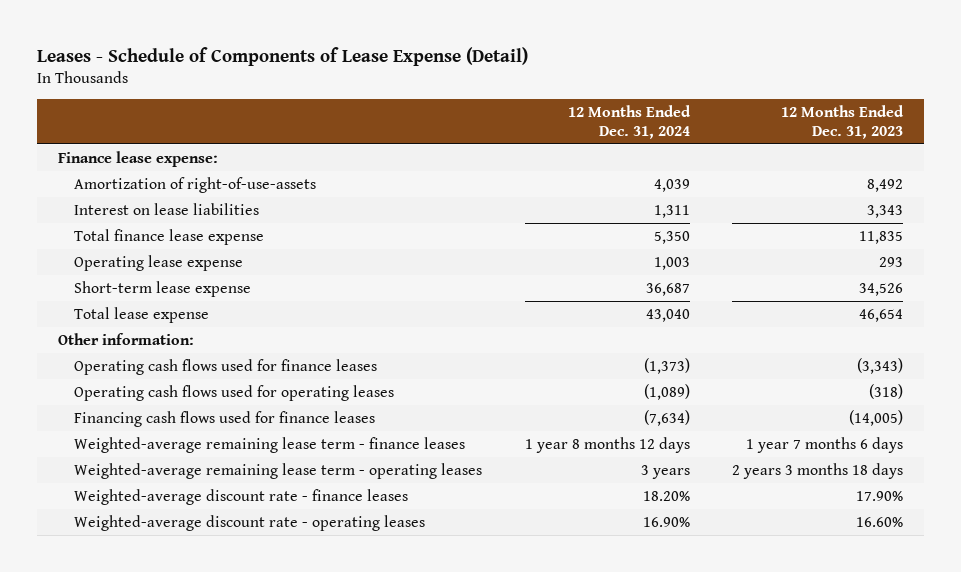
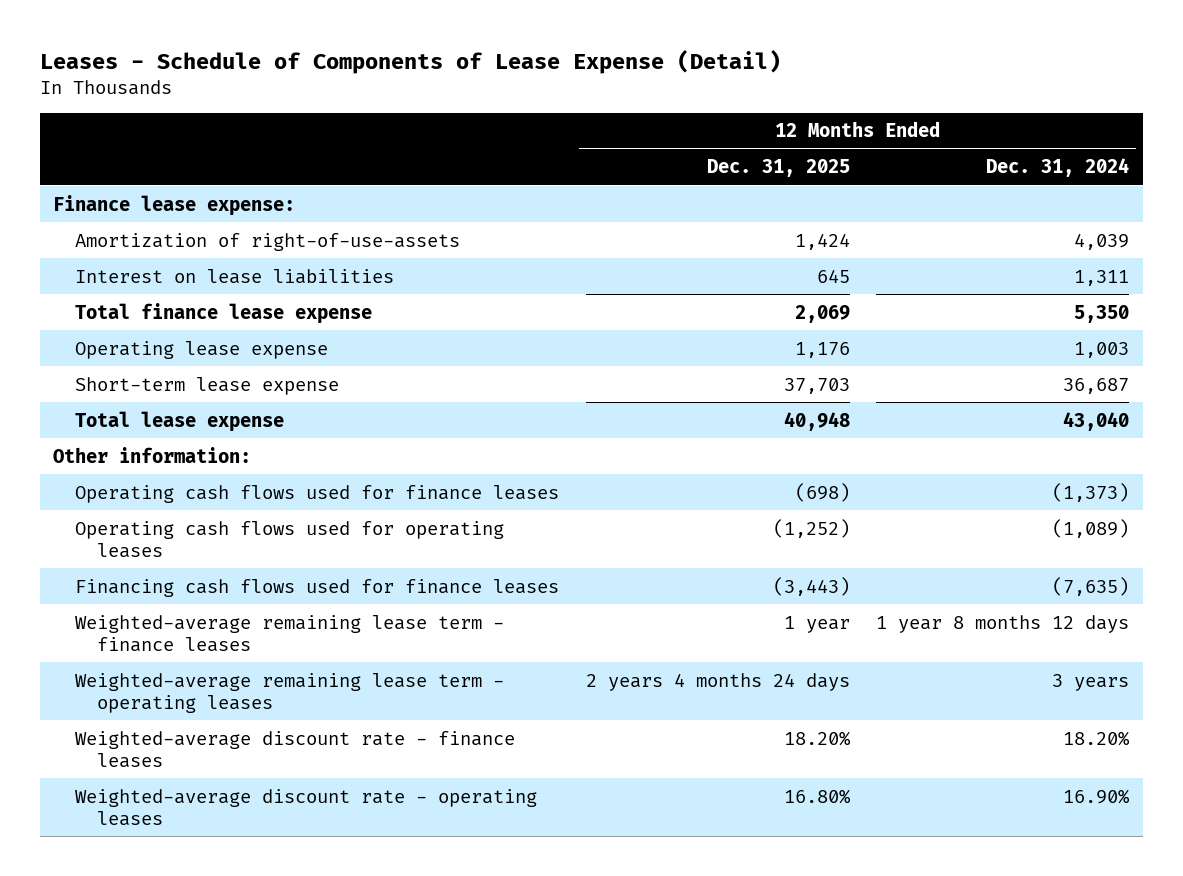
[781,105,905,139] 12 Months Ended Dec. 31, 2023 -> none
none -> [706,159,850,178] Dec. 31, 2025
[643,409,690,426] (7,634) -> [1052,576,1130,596] (7,635)

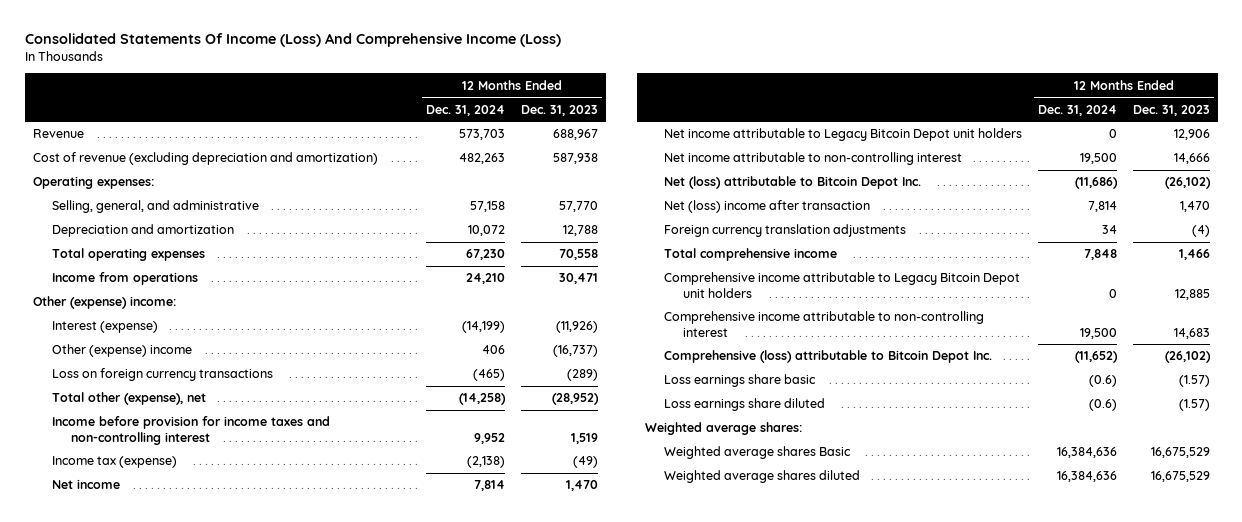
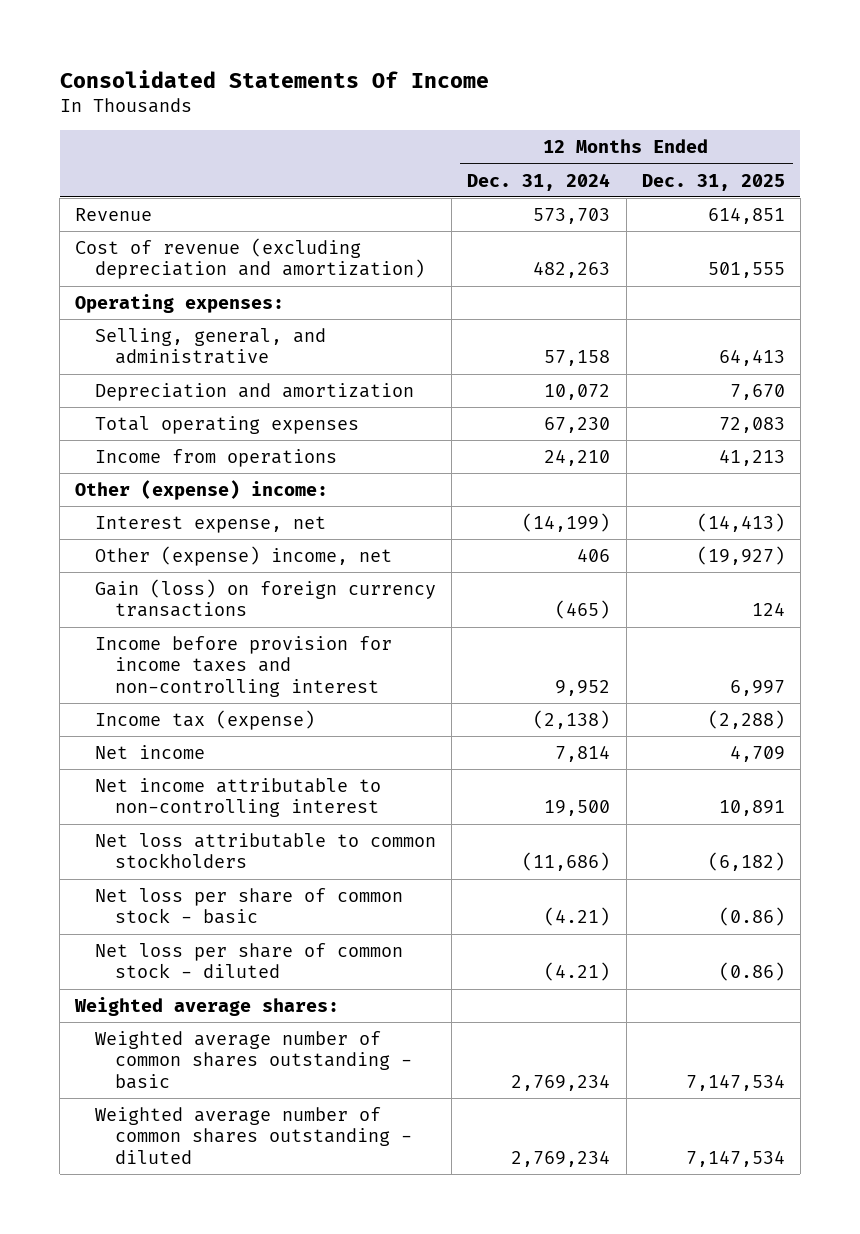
[24,32,561,47] Consolidated Statements Of Income (Loss) And Comprehensive Income (Loss) -> [59,69,489,88] Consolidated Statements Of Income
[520,104,598,116] Dec. 31, 2023 -> none
none -> [641,173,785,191] Dec. 31, 2025
[51,392,206,406] Total other (expense), net -> none
[51,321,158,334] Interest (expense) -> [95,515,327,533] Interest expense, net
[51,344,192,358] Other (expense) income -> [95,545,393,566] Other (expense) income, net
[51,368,273,382] Loss on foreign currency transactions -> [95,578,437,618] Gain (loss) on foreign currency transactions
[663,128,1022,142] Net income attributable to Legacy Bitcoin Depot unit holders -> none
[663,200,870,214] Net (loss) income after transaction -> none
[663,224,906,238] Foreign currency translation adjustments -> none
[663,248,837,262] Total comprehensive income -> none
[663,272,1020,298] Comprehensive income attributable to Legacy Bitcoin Depot unit holders -> none
[663,311,984,337] Comprehensive income attributable to non-controlling interest -> none
[663,350,992,364] Comprehensive (loss) attributable to Bitcoin Depot Inc. -> none
[663,176,921,190] Net (loss) attributable to Bitcoin Depot Inc. -> [95,832,437,869] Net loss attributable to common stockholders
[663,374,816,388] Loss earnings share basic -> [95,887,404,925] Net loss per share of common stock - basic
[1088,375,1117,388] (0.6) -> [544,907,611,927] (4.21)
[663,398,825,412] Loss earnings share diluted -> [95,942,404,979] Net loss per share of common stock - diluted
[1088,399,1117,412] (0.6) -> [544,962,611,982] (4.21)
[663,446,851,460] Weighted average shares Basic -> [95,1030,412,1089] Weighted average number of common shares outstanding - basic
[1056,447,1117,459] 16,384,636 -> [511,1074,611,1091] 2,769,234
[663,470,860,484] Weighted average shares diluted -> [95,1106,412,1164] Weighted average number of common shares outstanding - diluted
[1056,471,1117,483] 16,384,636 -> [511,1150,611,1167] 2,769,234

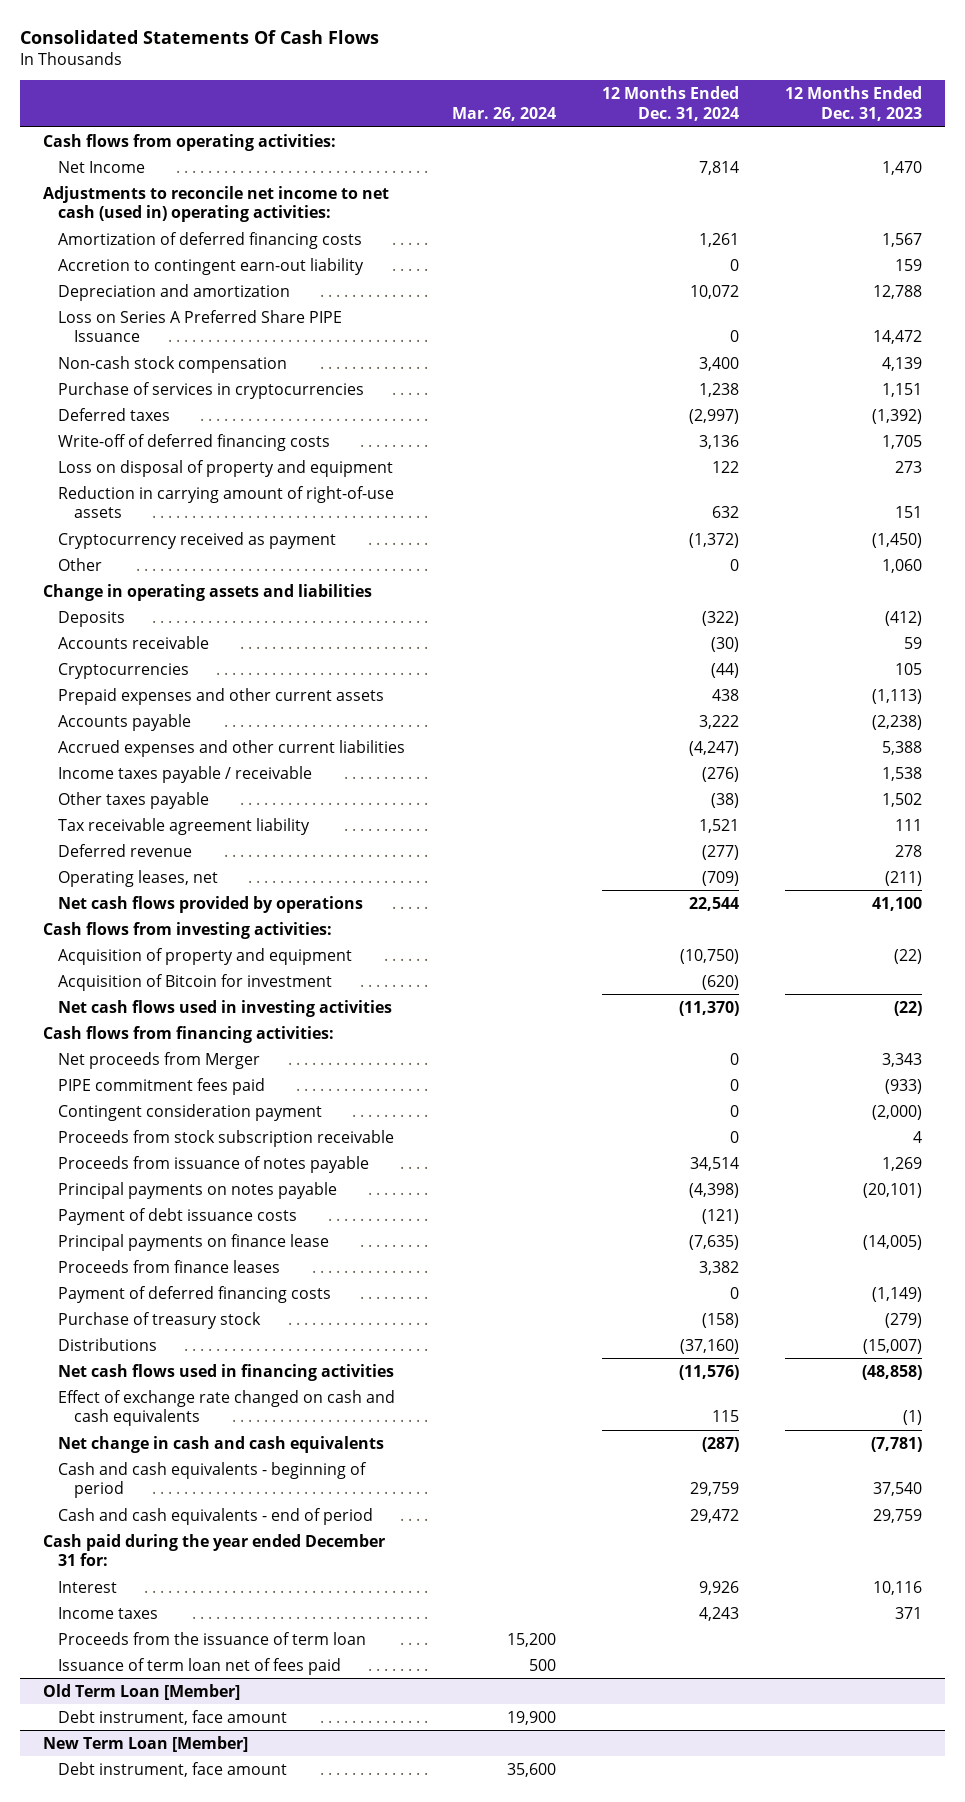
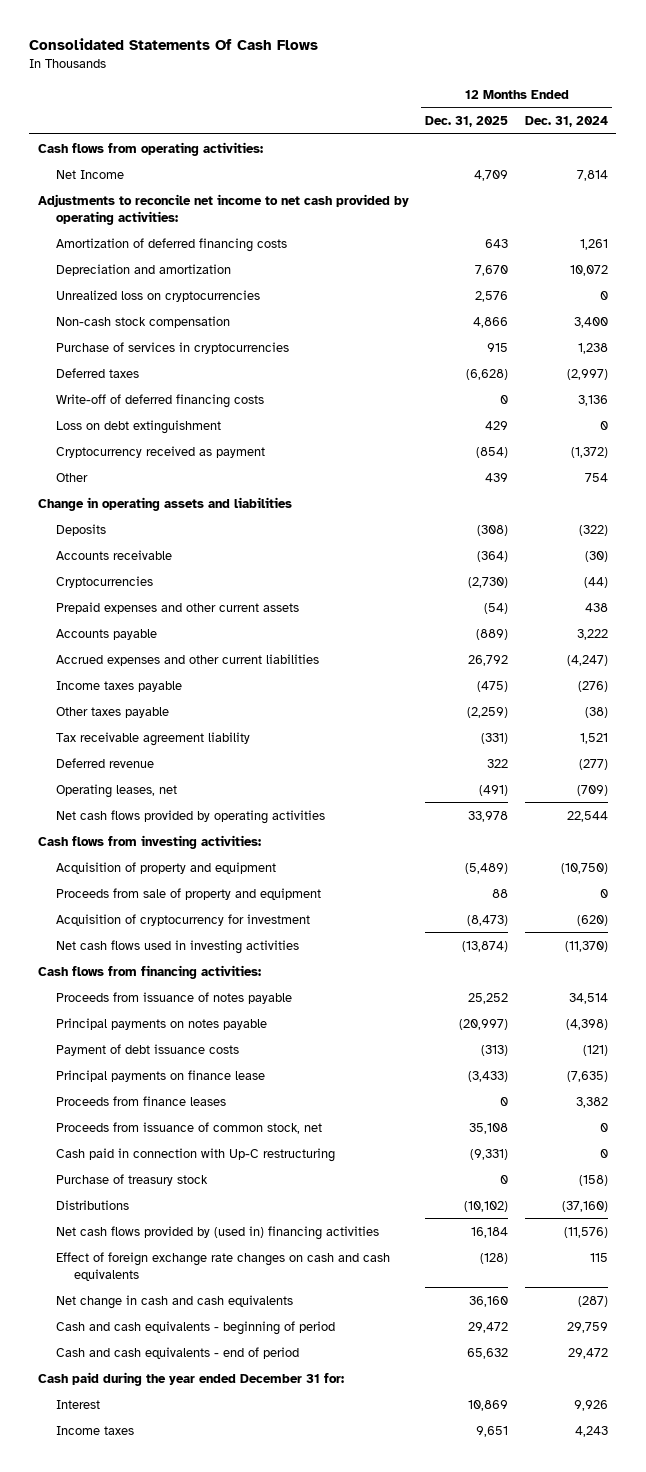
[451,106,556,121] Mar. 26, 2024 -> none
[785,86,923,121] 12 Months Ended Dec. 31, 2023 -> none
none -> [425,115,509,127] Dec. 31, 2025
[42,185,389,223] Adjustments to reconcile net income to net cash (used in) operating activities: -> [37,193,409,225] Adjustments to reconcile net income to net cash provided by operating activities:
[58,257,365,275] Accretion to contingent earn-out liability -> none
[58,309,343,343] Loss on Series A Preferred Share PIPE Issuance -> none
none -> [55,289,260,302] Unrealized loss on cryptocurrencies
[58,459,394,477] Loss on disposal of property and equipment -> none
[58,485,395,519] Reduction in carrying amount of right-of-use assets -> none
none -> [55,419,221,434] Loss on debt extinguishment
[729,558,739,571] 0 -> [584,472,608,482] 754
[58,765,313,783] Income taxes payable / receivable -> [55,680,182,692] Income taxes payable
[58,895,364,913] Net cash flows provided by operations -> [55,809,325,824] Net cash flows provided by operating activities
none -> [55,887,321,900] Proceeds from sale of property and equipment
[58,973,333,991] Acquisition of Bitcoin for investment -> [55,913,310,926] Acquisition of cryptocurrency for investment
[58,1051,261,1069] Net proceeds from Merger -> none
[58,1077,266,1095] PIPE commitment fees paid -> none
[58,1103,323,1121] Contingent consideration payment -> none
[58,1129,395,1147] Proceeds from stock subscription receivable -> none
[58,1285,332,1303] Payment of deferred financing costs -> none
none -> [55,1121,322,1134] Proceeds from issuance of common stock, net
none -> [55,1147,335,1162] Cash paid in connection with Up-C restructuring
[58,1363,395,1381] Net cash flows used in financing activities -> [55,1225,379,1240] Net cash flows provided by (used in) financing activities
[58,1389,396,1427] Effect of exchange rate changed on cash and cash equivalents -> [55,1251,390,1281] Effect of foreign exchange rate changes on cash and cash equivalents
[58,1631,367,1645] Proceeds from the issuance of term loan -> none
[58,1657,342,1675] Issuance of term loan net of fees paid -> none
[42,1683,240,1700] Old Term Loan [Member] -> none
[58,1709,288,1725] Debt instrument, face amount -> none
[42,1735,248,1752] New Term Loan [Member] -> none
[58,1761,288,1777] Debt instrument, face amount -> none

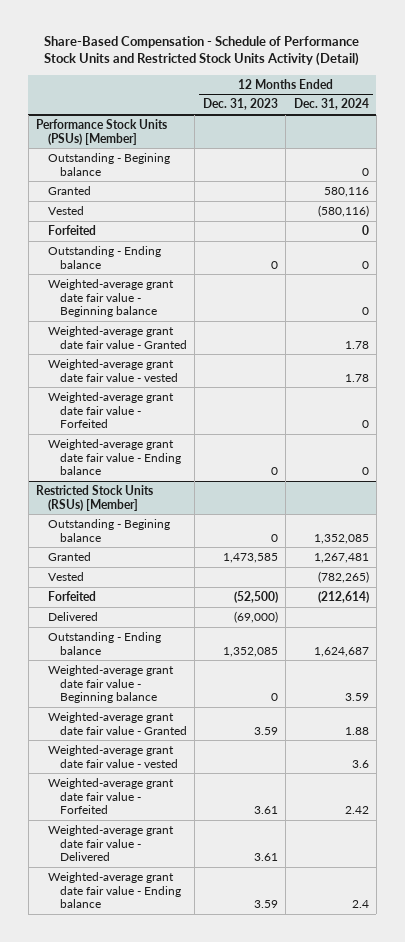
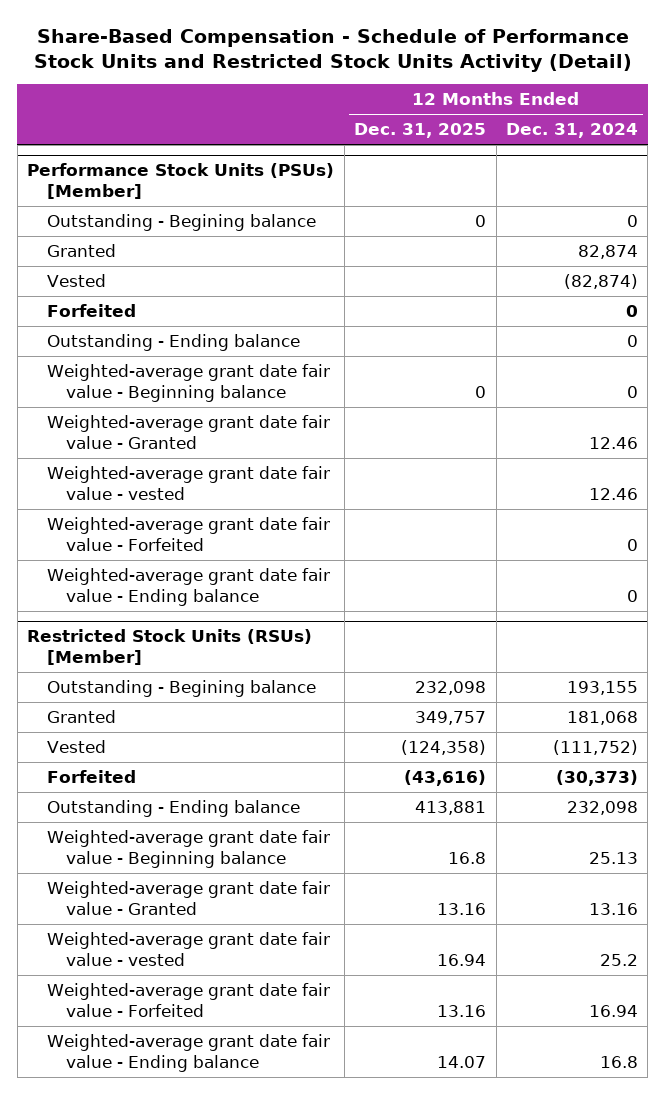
[202,98,278,111] Dec. 31, 2023 -> none
none -> [354,123,487,139] Dec. 31, 2025
[323,186,369,197] 580,116 -> [577,244,638,259] 82,874
[317,204,369,217] (580,116) -> [563,273,638,289] (82,874)
[344,340,369,349] 1.78 -> [588,436,638,449] 12.46
[344,373,369,382] 1.78 -> [588,487,638,500] 12.46
[47,611,98,621] Delivered -> none
[47,824,174,862] Weighted-average grant date fair value - Delivered -> none
[313,533,369,544] 1,352,085 -> [566,680,638,695] 193,155
[313,552,369,563] 1,267,481 -> [566,710,638,725] 181,068
[317,570,369,583] (782,265) -> [552,739,638,755] (111,752)
[317,590,369,603] (212,614) -> [555,769,638,786] (30,373)
[313,646,369,657] 1,624,687 -> [566,800,638,815] 232,098
[344,693,369,702] 3.59 -> [588,851,638,864] 25.13
[344,726,369,735] 1.88 -> [588,902,638,915] 13.16
[351,759,369,768] 3.6 -> [599,953,638,966] 25.2
[344,806,369,815] 2.42 -> [588,1004,638,1017] 16.94
[351,900,369,909] 2.4 -> [599,1055,638,1068] 16.8

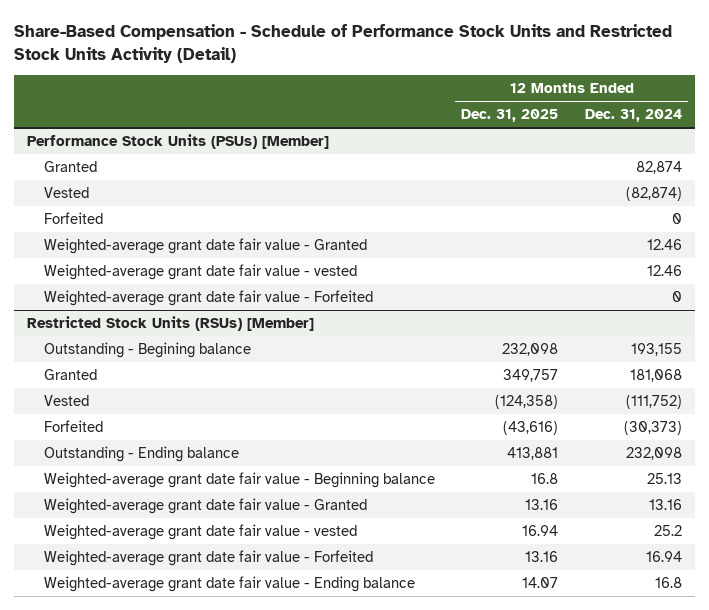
[46,213,316,231] Outstanding - Begining balance -> none
[46,333,300,351] Outstanding - Ending balance -> none
[46,363,330,402] Weighted-average grant date fair value - Beginning balance -> none
[46,567,330,606] Weighted-average grant date fair value - Ending balance -> none

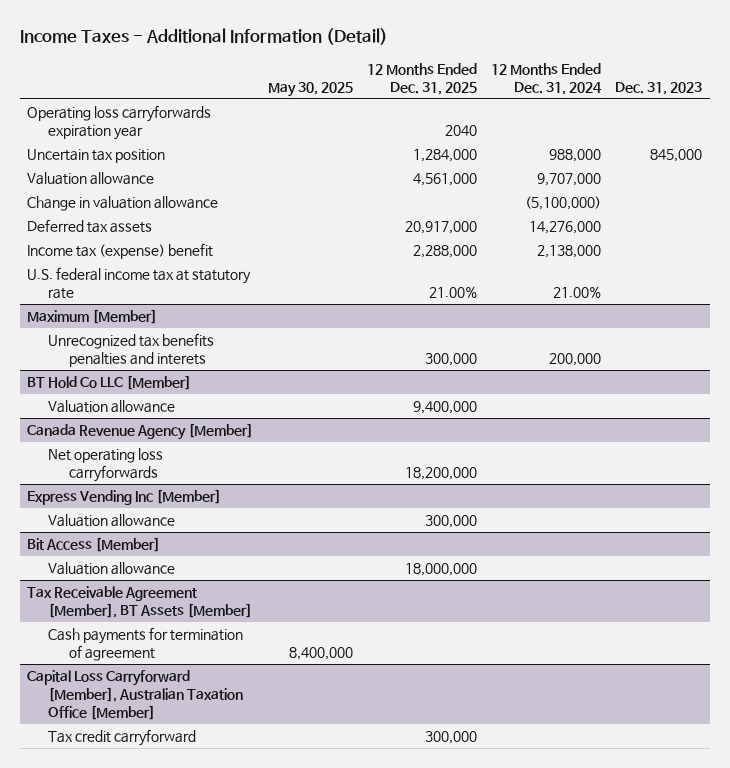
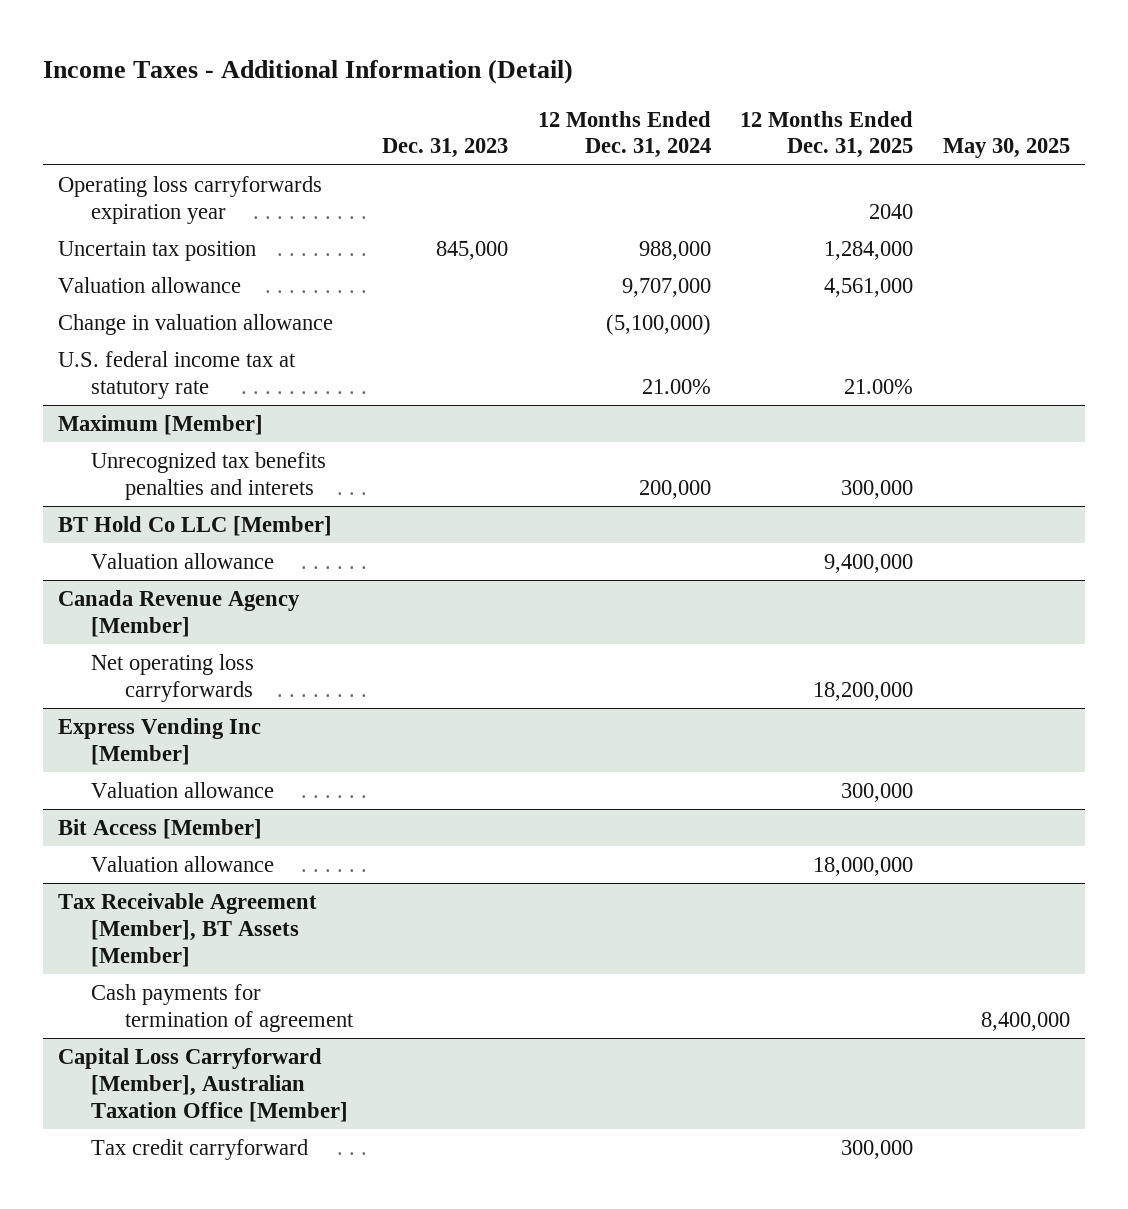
[27,219,153,234] Deferred tax assets -> none
[27,243,214,260] Income tax (expense) benefit -> none

